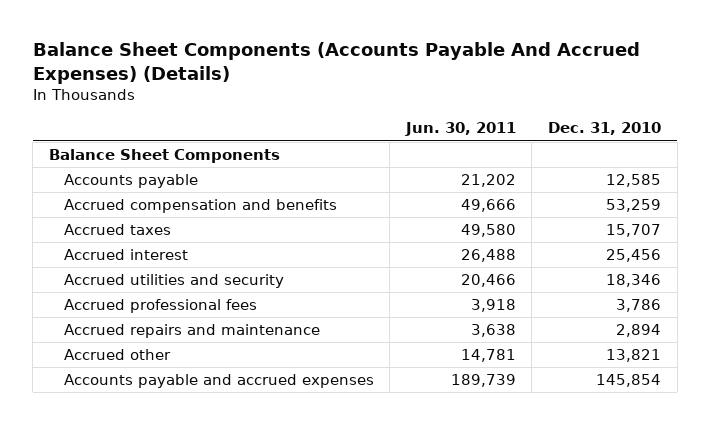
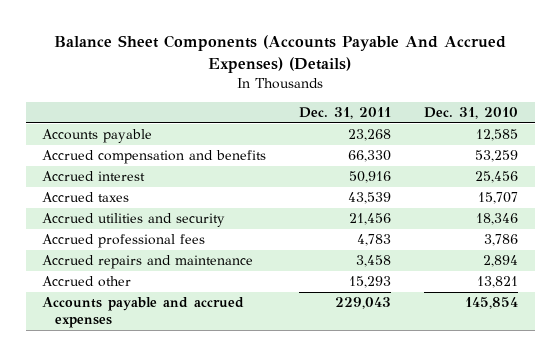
[404,122,516,137] Jun. 30, 2011 -> none
none -> [299,107,392,120] Dec. 31, 2011
[48,149,280,164] Balance Sheet Components -> none
[63,224,171,236] Accrued taxes -> [42,192,130,203] Accrued taxes

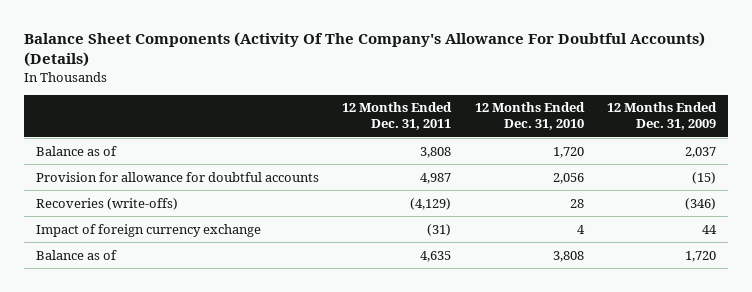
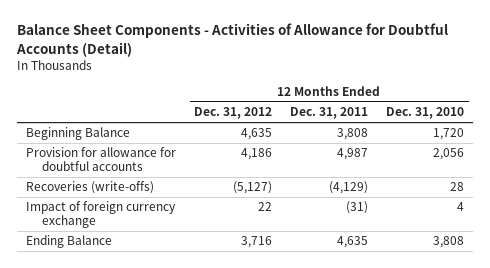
[24,32,706,68] Balance Sheet Components (Activity Of The Company's Allowance For Doubtful Accounts) (Details) -> [15,23,448,57] Balance Sheet Components - Activities of Allowance for Doubtful Accounts (Detail)
[607,102,718,131] 12 Months Ended Dec. 31, 2009 -> none
none -> [194,107,273,120] Dec. 31, 2012
[35,145,117,156] Balance as of -> [25,127,130,141] Beginning Balance
[35,249,117,260] Balance as of -> [25,235,112,249] Ending Balance

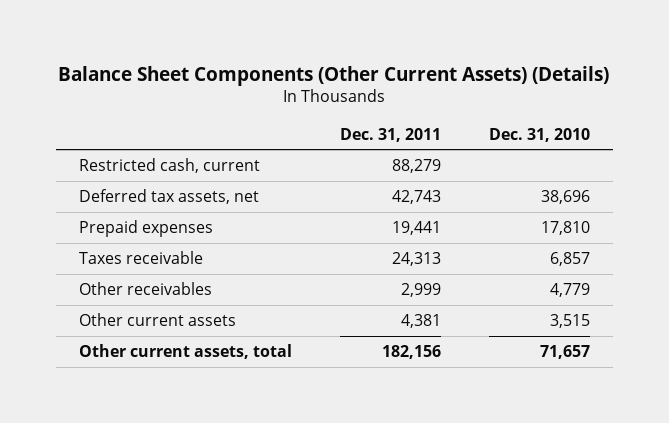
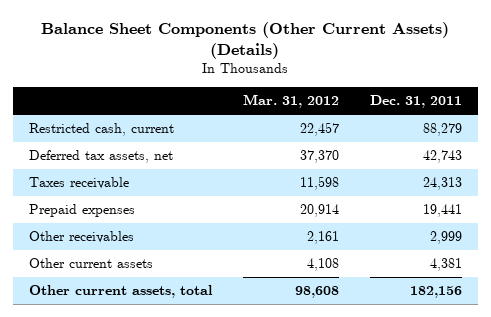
[488,127,590,142] Dec. 31, 2010 -> none
none -> [242,94,339,109] Mar. 31, 2012
[79,220,214,238] Prepaid expenses -> [28,204,135,218] Prepaid expenses

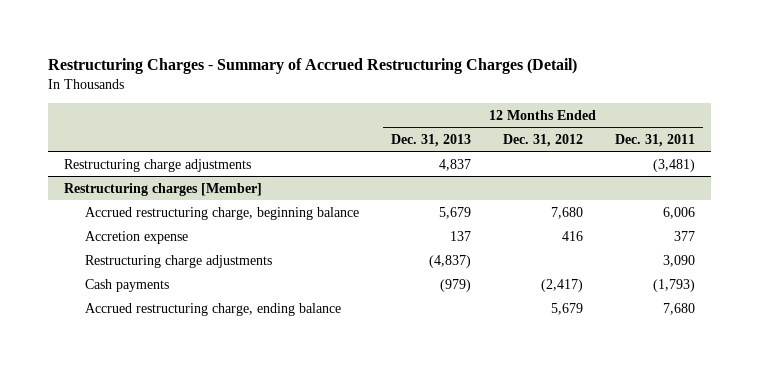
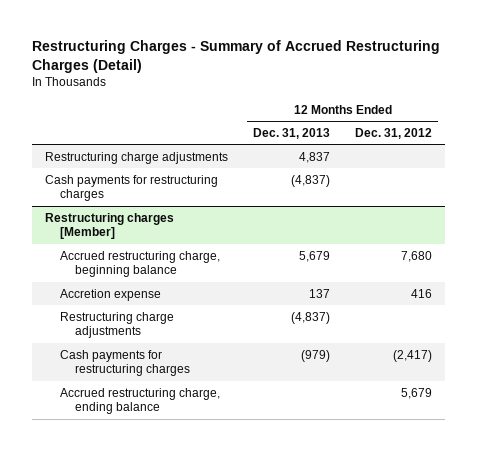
[615,133,696,147] Dec. 31, 2011 -> none
none -> [44,174,218,202] Cash payments for restructuring charges
[84,278,169,292] Cash payments -> [59,349,190,377] Cash payments for restructuring charges

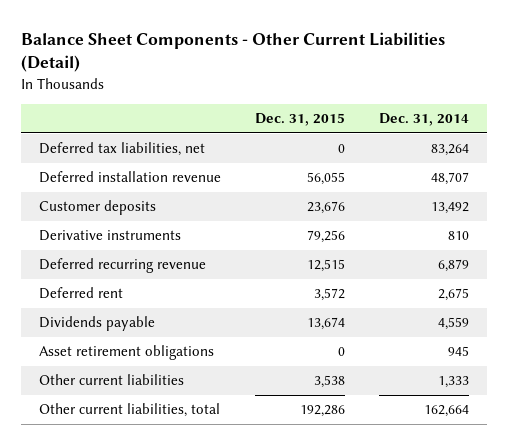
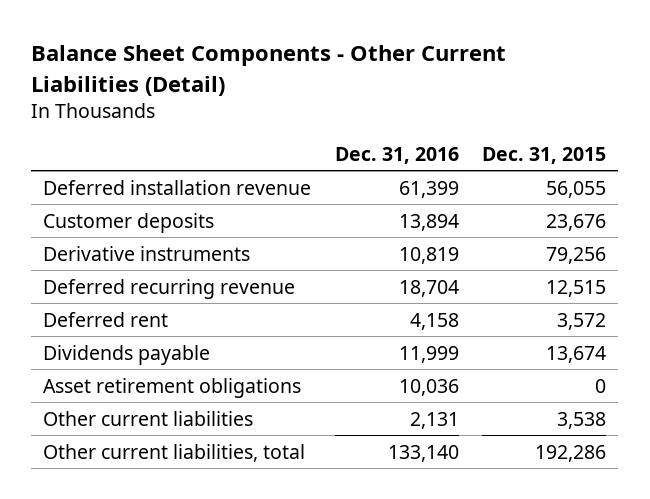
[379,113,470,127] Dec. 31, 2014 -> none
none -> [334,146,459,164] Dec. 31, 2016
[38,142,205,157] Deferred tax liabilities, net -> none

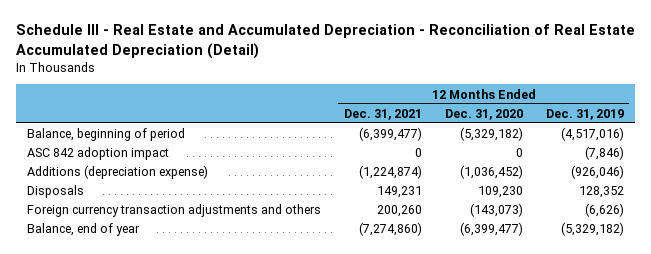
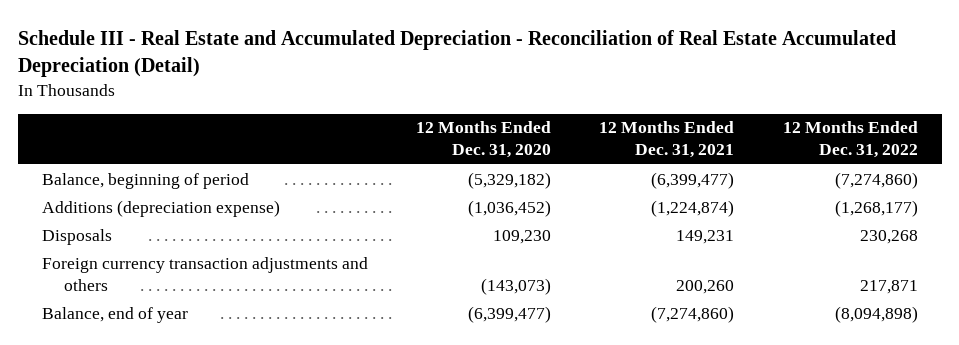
[545,108,624,120] Dec. 31, 2019 -> none
none -> [782,121,918,159] 12 Months Ended Dec. 31, 2022
[27,147,170,161] ASC 842 adoption impact -> none

